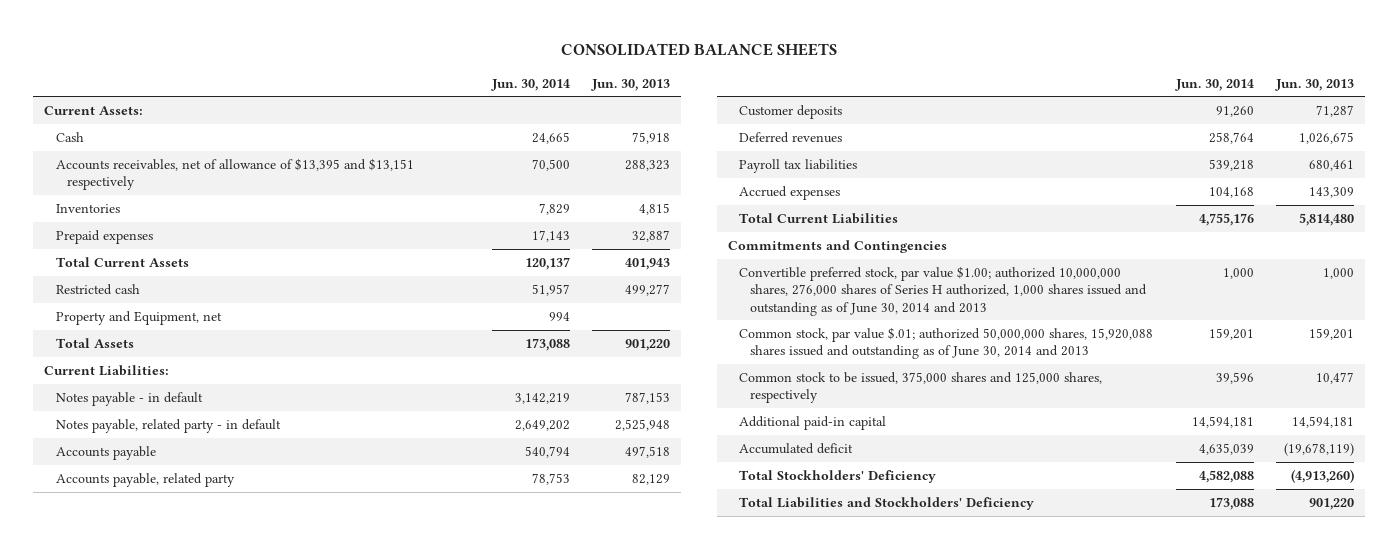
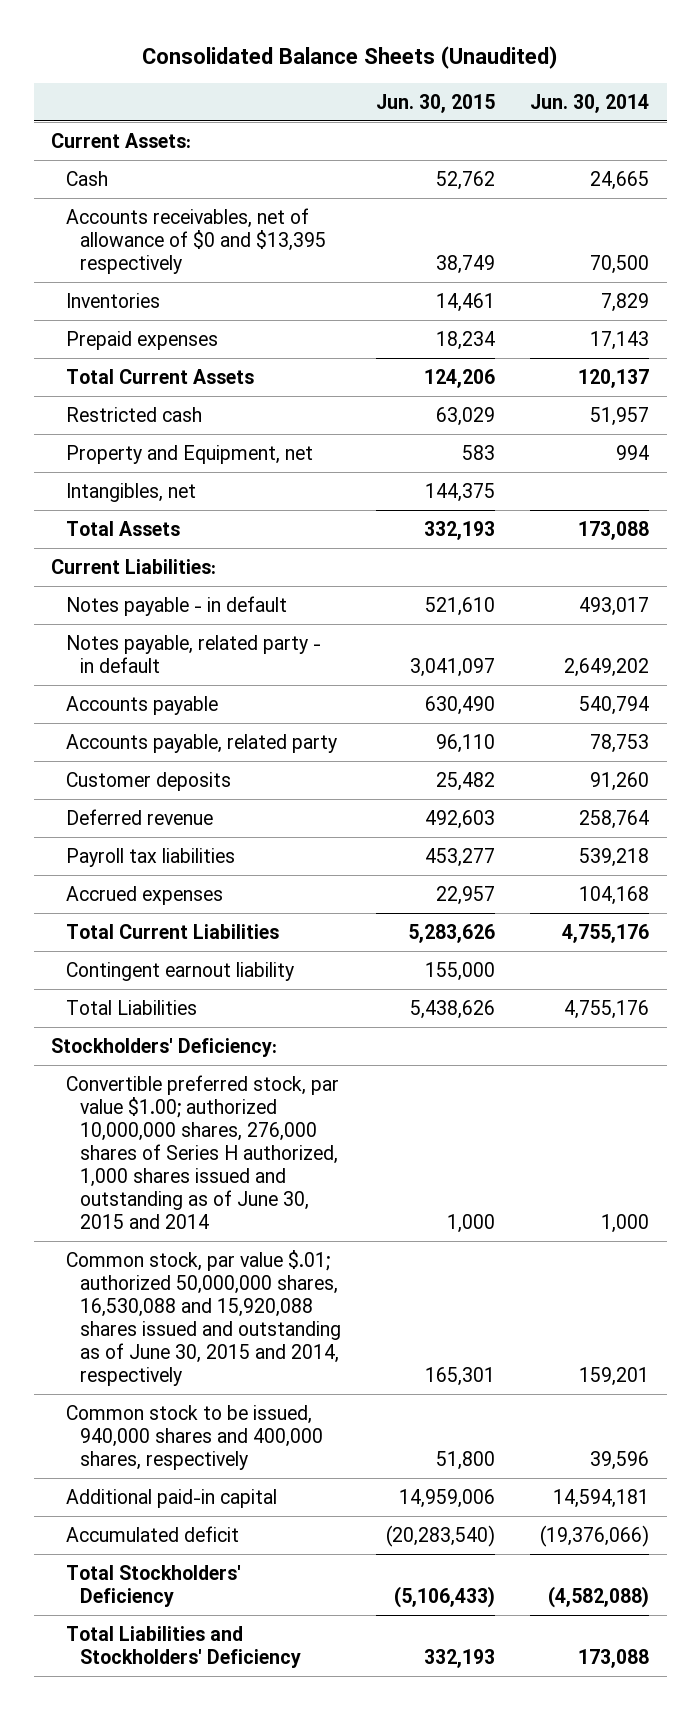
[561,43,838,57] CONSOLIDATED BALANCE SHEETS -> [142,45,559,69] Consolidated Balance Sheets (Unaudited)
[591,78,671,91] Jun. 30, 2013 -> none
none -> [376,93,496,113] Jun. 30, 2015
[55,158,414,191] Accounts receivables, net of allowance of $13,395 and $13,151 respectively -> [65,207,326,274] Accounts receivables, net of allowance of $0 and $13,395 respectively
none -> [65,482,196,502] Intangibles, net
[514,393,570,405] 3,142,219 -> [579,596,650,616] 493,017
[739,132,843,144] Deferred revenues -> [65,808,213,825] Deferred revenue
[728,240,948,254] Commitments and Contingencies -> none
none -> [65,961,294,981] Contingent earnout liability
none -> [65,999,197,1015] Total Liabilities
none -> [51,1037,278,1057] Stockholders' Deficiency:
[739,266,1148,316] Convertible preferred stock, par value $1.00; authorized 10,000,000 shares, 276,000 shares of Series H authorized, 1,000 shares issued and outstanding as of June 30, 2014 and 2013 -> [65,1074,339,1229] Convertible preferred stock, par value $1.00; authorized 10,000,000 shares, 276,000 shares of Series H authorized, 1,000 shares issued and outstanding as of June 30, 2015 and 2014
[739,327,1154,360] Common stock, par value $.01; authorized 50,000,000 shares, 15,920,088 shares issued and outstanding as of June 30, 2014 and 2013 -> [65,1249,341,1386] Common stock, par value $.01; authorized 50,000,000 shares, 16,530,088 and 15,920,088 shares issued and outstanding as of June 30, 2015 and 2014, respectively
[739,372,1103,404] Common stock to be issued, 375,000 shares and 125,000 shares, respectively -> [65,1404,323,1470] Common stock to be issued, 940,000 shares and 400,000 shares, respectively
[1198,443,1254,456] 4,635,039 -> [540,1524,650,1547] (19,376,066)
[1198,470,1254,484] 4,582,088 -> [548,1585,650,1608] (4,582,088)

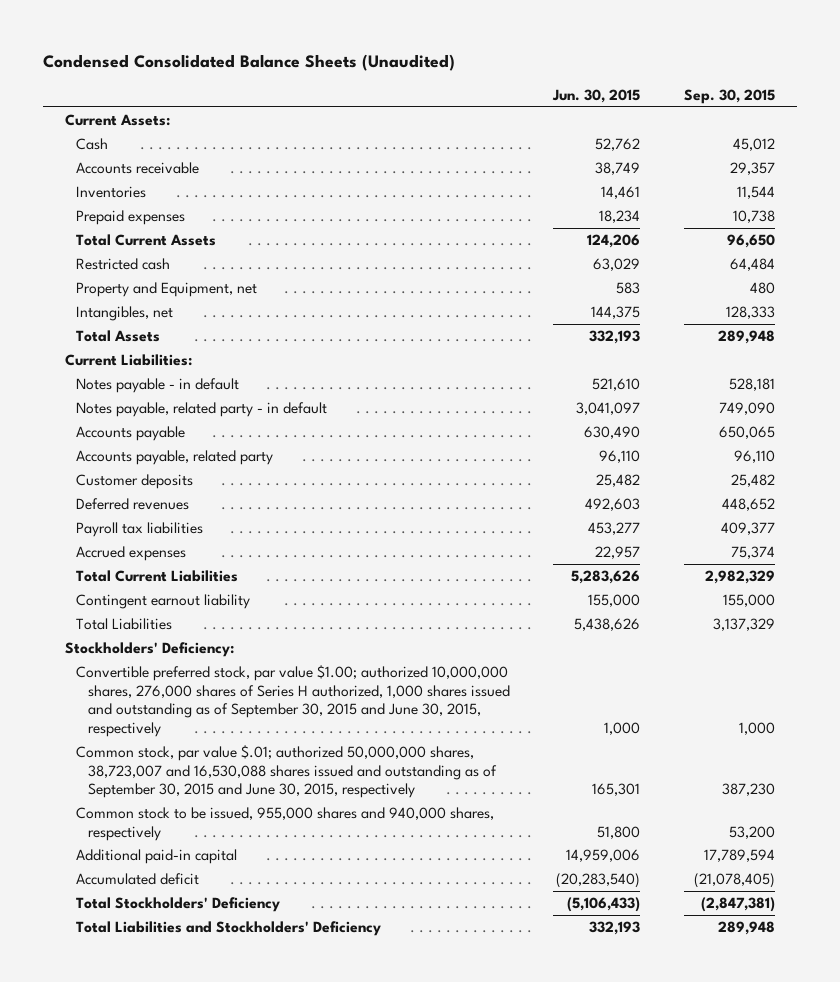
[142,45,559,69] Consolidated Balance Sheets (Unaudited) -> [43,54,456,72] Condensed Consolidated Balance Sheets (Unaudited)
[530,93,650,113] Jun. 30, 2014 -> none
none -> [683,88,775,104] Sep. 30, 2015
[65,207,326,274] Accounts receivables, net of allowance of $0 and $13,395 respectively -> [76,162,200,175] Accounts receivable
[65,808,213,825] Deferred revenue -> [76,498,190,511] Deferred revenues
[65,1074,339,1229] Convertible preferred stock, par value $1.00; authorized 10,000,000 shares, 276,000 shares of Series H authorized, 1,000 shares issued and outstanding as of June 30, 2015 and 2014 -> [76,665,510,737] Convertible preferred stock, par value $1.00; authorized 10,000,000 shares, 276,000 shares of Series H authorized, 1,000 shares issued and outstanding as of September 30, 2015 and June 30, 2015, respectively
[65,1249,341,1386] Common stock, par value $.01; authorized 50,000,000 shares, 16,530,088 and 15,920,088 shares issued and outstanding as of June 30, 2015 and 2014, respectively -> [76,745,497,799] Common stock, par value $.01; authorized 50,000,000 shares, 38,723,007 and 16,530,088 shares issued and outstanding as of September 30, 2015 and June 30, 2015, respectively
[65,1404,323,1470] Common stock to be issued, 940,000 shares and 400,000 shares, respectively -> [76,807,495,841] Common stock to be issued, 955,000 shares and 940,000 shares, respectively

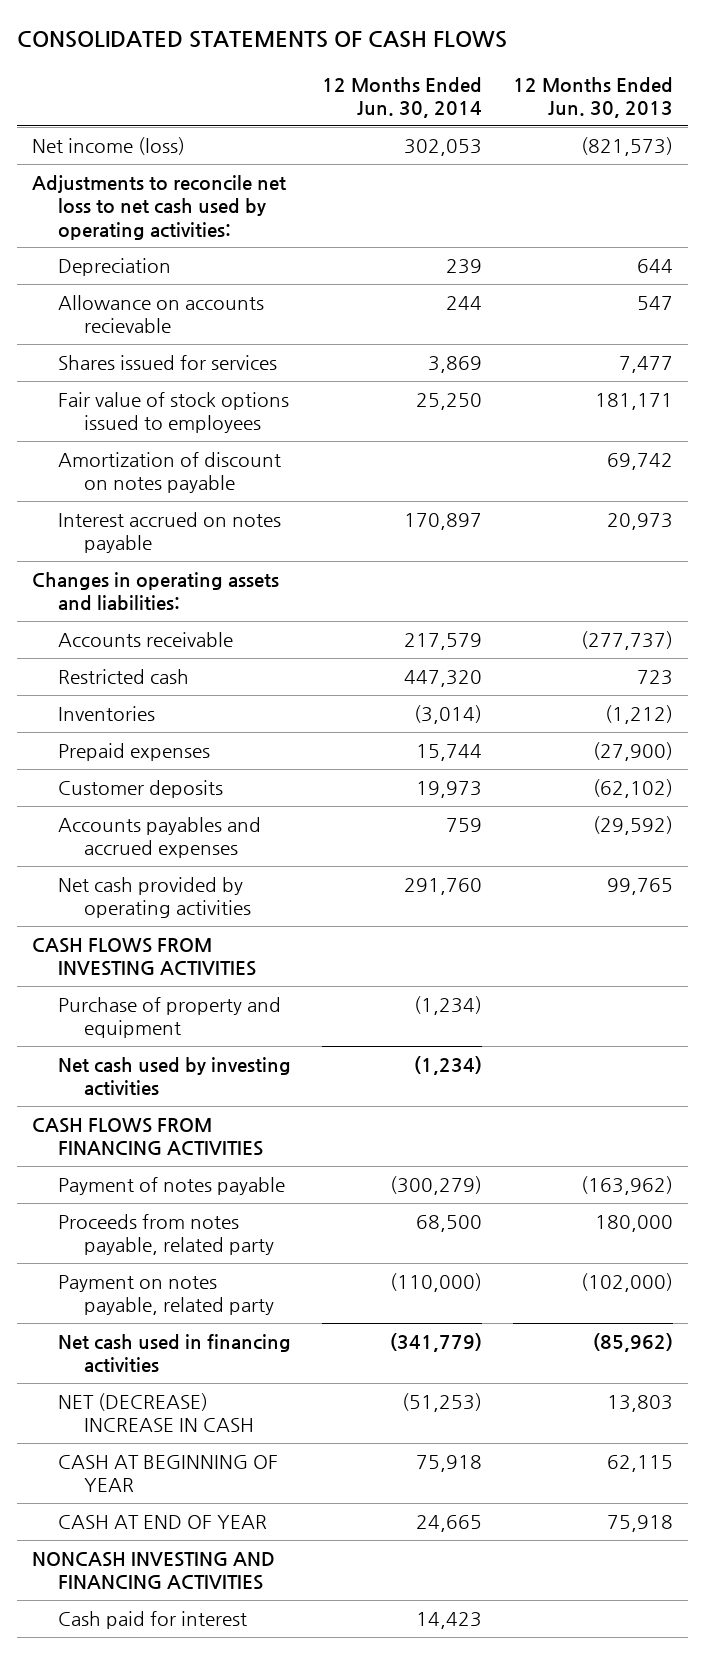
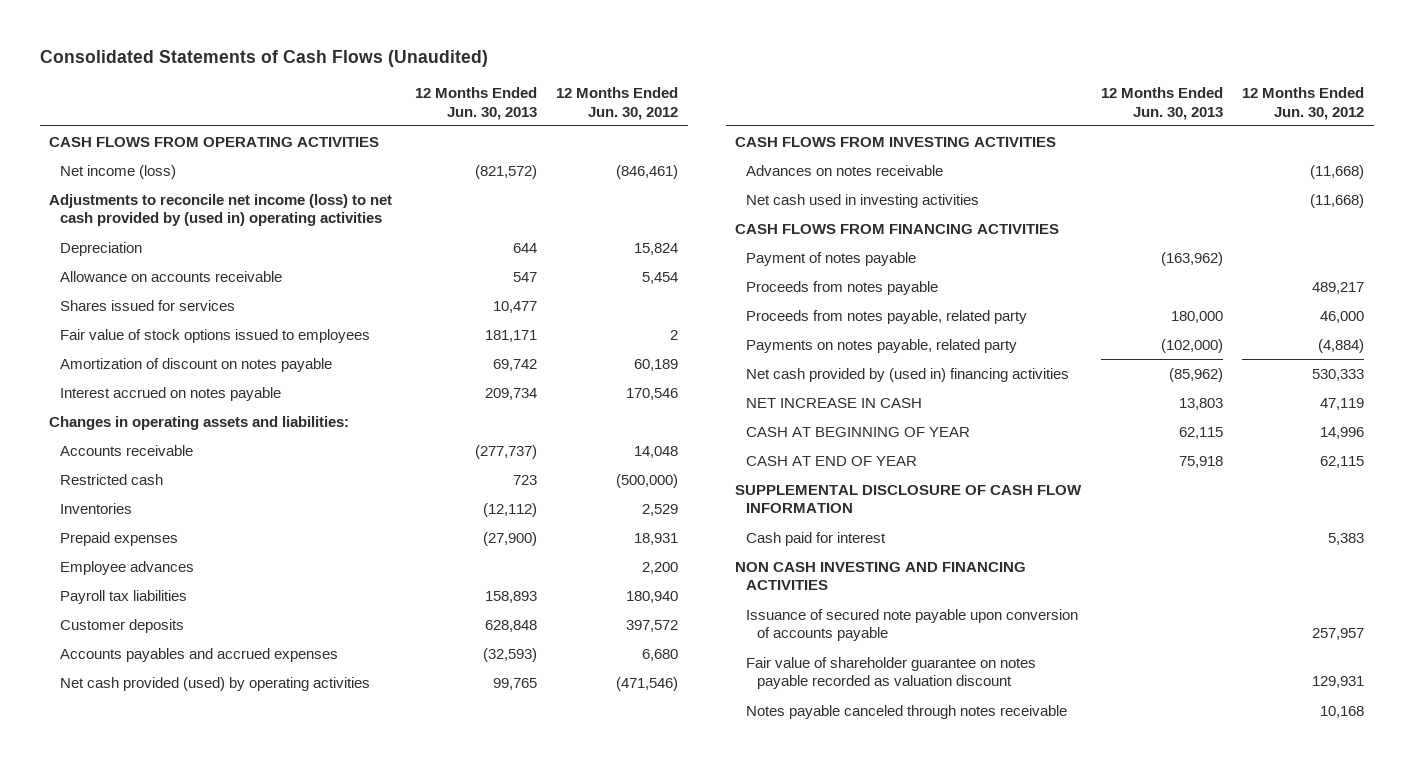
[16,31,507,49] CONSOLIDATED STATEMENTS OF CASH FLOWS -> [39,50,488,68] Consolidated Statements of Cash Flows (Unaudited)
[321,76,482,119] 12 Months Ended Jun. 30, 2014 -> none
none -> [556,86,679,120] 12 Months Ended Jun. 30, 2012
none -> [49,136,380,147] CASH FLOWS FROM OPERATING ACTIVITIES
[580,137,673,157] (821,573) -> [474,164,537,179] (821,572)
[31,175,286,240] Adjustments to reconcile net loss to net cash used by operating activities: -> [49,193,393,227] Adjustments to reconcile net income (loss) to net cash provided by (used in) operating activities
[58,295,265,334] Allowance on accounts recievable -> [60,270,283,282] Allowance on accounts receivable
[618,356,673,374] 7,477 -> [492,300,537,313] 10,477
[606,513,673,531] 20,973 -> [484,387,537,400] 209,734
[604,705,673,725] (1,212) -> [482,502,537,517] (12,112)
none -> [60,560,195,575] Employee advances
none -> [60,589,188,604] Payroll tax liabilities
[592,779,673,799] (62,102) -> [484,619,537,632] 628,848
[592,816,673,836] (29,592) -> [482,647,537,662] (32,593)
[58,877,252,919] Net cash provided by operating activities -> [60,676,371,691] Net cash provided (used) by operating activities
[58,997,282,1039] Purchase of property and equipment -> none
none -> [746,164,944,176] Advances on notes receivable
[58,1057,292,1097] Net cash used by investing activities -> [746,193,980,208] Net cash used in investing activities
none -> [746,280,939,295] Proceeds from notes payable
[58,1275,275,1316] Payment on notes payable, related party -> [746,338,1018,353] Payments on notes payable, related party
[58,1334,292,1374] Net cash used in financing activities -> [746,367,1070,382] Net cash provided by (used in) financing activities
[58,1393,255,1433] NET (DECREASE) INCREASE IN CASH -> [746,397,923,408] NET INCREASE IN CASH
[31,1552,275,1591] NONCASH INVESTING AND FINANCING ACTIVITIES -> none
none -> [735,484,1083,514] SUPPLEMENTAL DISCLOSURE OF CASH FLOW INFORMATION
none -> [735,561,1027,591] NON CASH INVESTING AND FINANCING ACTIVITIES
none -> [746,608,1079,642] Issuance of secured note payable upon conversion of accounts payable
none -> [746,656,1037,690] Fair value of shareholder guarantee on notes payable recorded as valuation discount
none -> [746,704,1068,719] Notes payable canceled through notes receivable

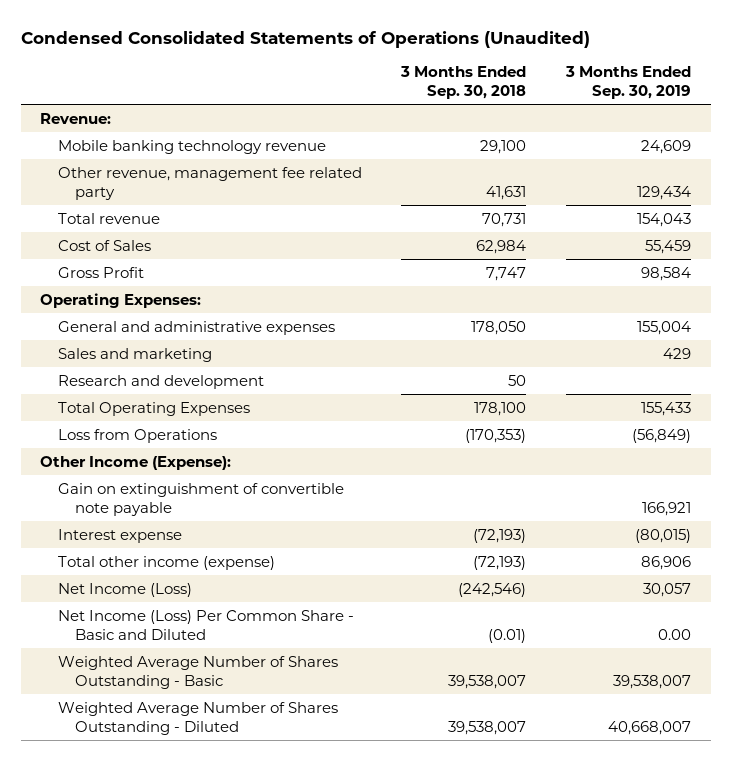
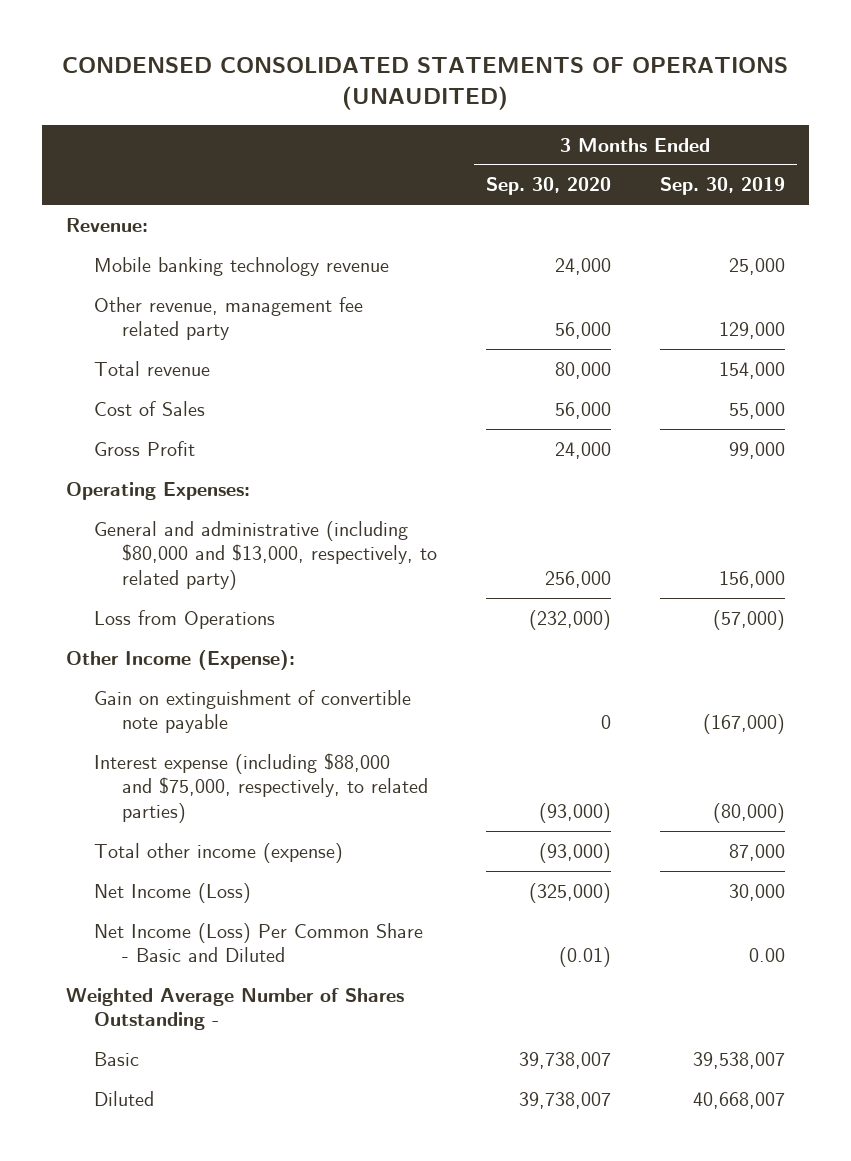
[20,30,590,48] Condensed Consolidated Statements of Operations (Unaudited) -> [62,57,789,111] CONDENSED CONSOLIDATED STATEMENTS OF OPERATIONS (UNAUDITED)
[400,65,527,100] 3 Months Ended Sep. 30, 2018 -> none
none -> [485,177,611,196] Sep. 30, 2020
[640,139,691,154] 24,609 -> [728,257,785,275] 25,000
[636,185,691,200] 129,434 -> [718,322,785,340] 129,000
[636,212,691,227] 154,043 -> [718,361,785,379] 154,000
[644,239,691,254] 55,459 -> [728,401,785,419] 55,000
[640,266,691,281] 98,584 -> [728,441,785,459] 99,000
[57,347,212,362] Sales and marketing -> none
[57,374,264,389] Research and development -> none
[57,401,250,416] Total Operating Expenses -> none
[57,320,335,335] General and administrative expenses -> [94,520,438,590] General and administrative (including $80,000 and $13,000, respectively, to related party)
[636,320,691,335] 155,004 -> [718,570,785,588] 156,000
[631,428,691,443] (56,849) -> [712,609,785,630] (57,000)
[57,528,182,543] Interest expense -> none
[641,501,691,516] 166,921 -> [702,714,785,735] (167,000)
none -> [94,752,429,823] Interest expense (including $88,000 and $75,000, respectively, to related parties)
[640,555,691,570] 86,906 -> [728,843,785,861] 87,000
[642,582,691,597] 30,057 -> [728,883,785,901] 30,000
none -> [66,987,405,1031] Weighted Average Number of Shares Outstanding -
[57,655,338,689] Weighted Average Number of Shares Outstanding - Basic -> [94,1051,140,1066] Basic
[57,701,338,735] Weighted Average Number of Shares Outstanding - Diluted -> [94,1090,155,1106] Diluted

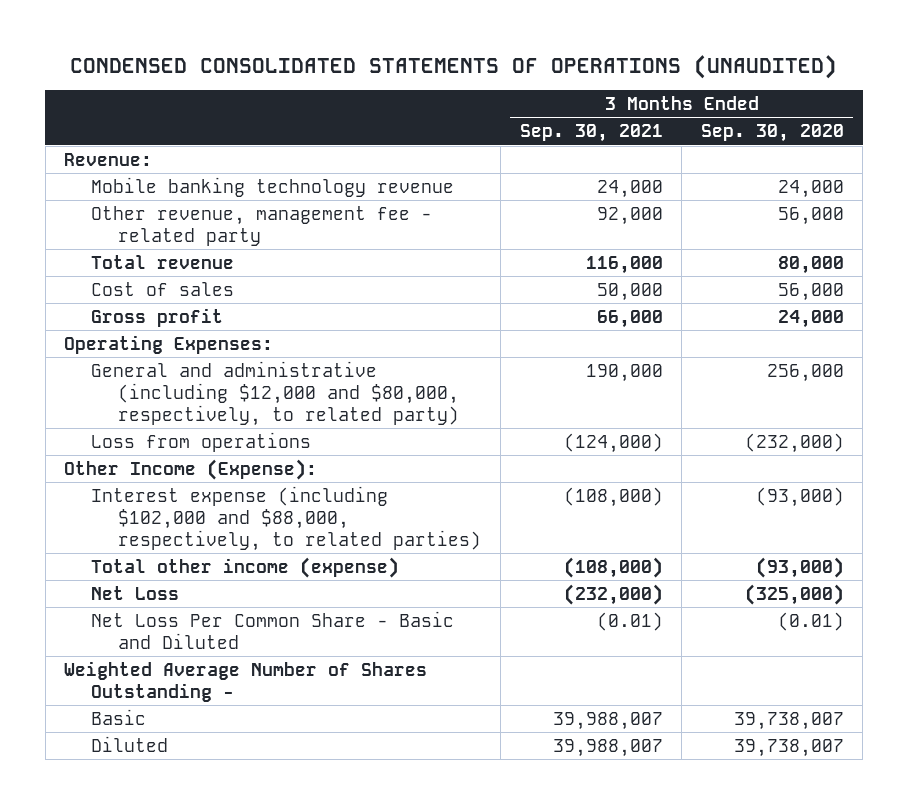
[659,177,785,196] Sep. 30, 2019 -> none
none -> [519,124,663,143] Sep. 30, 2021
[94,296,364,341] Other revenue, management fee related party -> [91,205,433,246] Other revenue, management fee - related party
[94,400,206,416] Cost of Sales -> [91,281,235,296] Cost of sales
[94,440,196,456] Gross Profit -> [91,307,224,327] Gross profit
[94,520,438,590] General and administrative (including $80,000 and $13,000, respectively, to related party) -> [91,360,460,426] General and administrative (including $12,000 and $80,000, respectively, to related party)
[94,609,276,629] Loss from Operations -> [91,431,312,452] Loss from operations
[94,689,412,734] Gain on extinguishment of convertible note payable -> none
[94,752,429,823] Interest expense (including $88,000 and $75,000, respectively, to related parties) -> [91,485,482,551] Interest expense (including $102,000 and $88,000, respectively, to related parties)
[94,882,252,903] Net Income (Loss) -> [91,585,180,600] Net Loss
[94,922,424,963] Net Income (Loss) Per Common Share - Basic and Diluted -> [91,610,455,649] Net Loss Per Common Share - Basic and Diluted

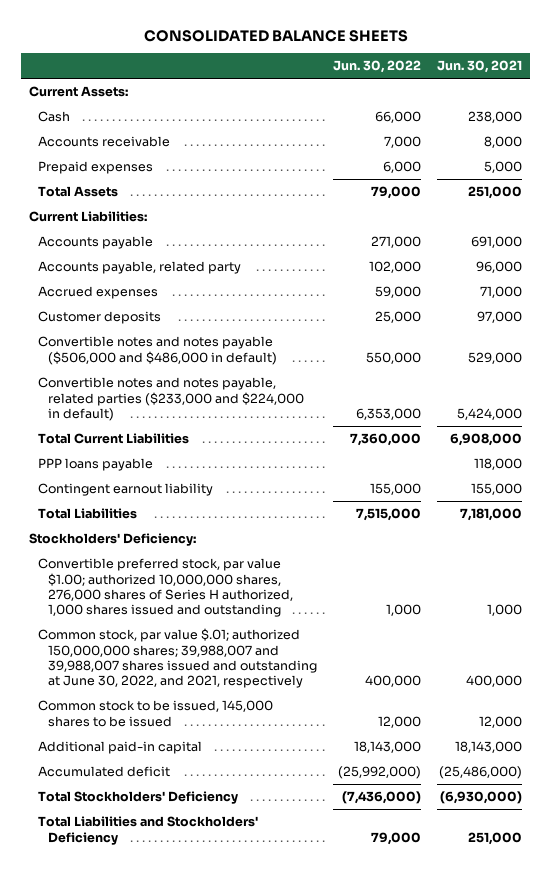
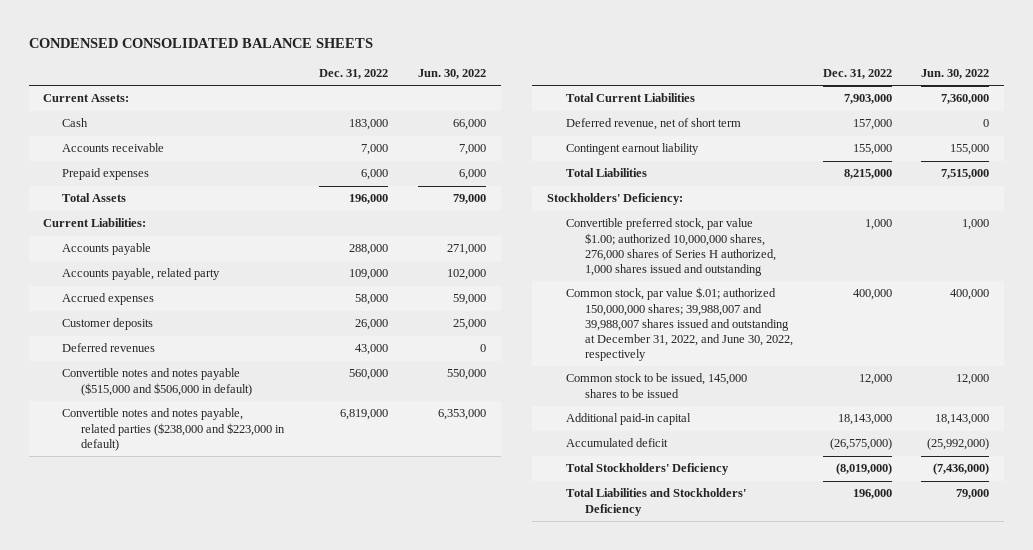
[143,29,408,42] CONSOLIDATED BALANCE SHEETS -> [28,38,373,49] CONDENSED CONSOLIDATED BALANCE SHEETS
[437,60,523,74] Jun. 30, 2021 -> none
none -> [319,69,389,80] Dec. 31, 2022
none -> [62,343,156,353] Deferred revenues
[38,336,277,365] Convertible notes and notes payable ($506,000 and $486,000 in default) -> [62,368,253,396] Convertible notes and notes payable ($515,000 and $506,000 in default)
[38,377,304,421] Convertible notes and notes payable, related parties ($233,000 and $224,000 in default) -> [62,408,286,451] Convertible notes and notes payable, related parties ($238,000 and $223,000 in default)
[38,458,154,472] PPP loans payable -> none
none -> [565,118,741,131] Deferred revenue, net of short term
[38,628,317,689] Common stock, par value $.01; authorized 150,000,000 shares; 39,988,007 and 39,988,007 shares issued and outstanding at June 30, 2022, and 2021, respectively -> [565,287,793,362] Common stock, par value $.01; authorized 150,000,000 shares; 39,988,007 and 39,988,007 shares issued and outstanding at December 31, 2022, and June 30, 2022, respectively

